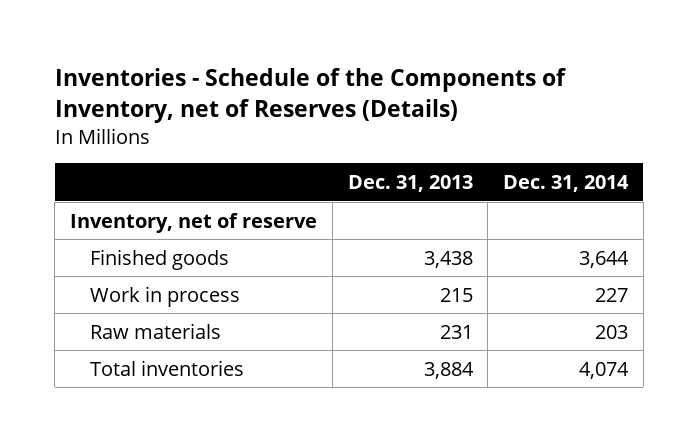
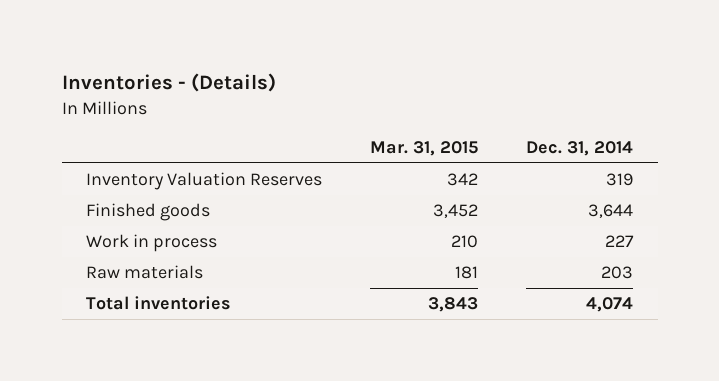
[54,67,566,123] Inventories - Schedule of the Components of Inventory, net of Reserves (Details) -> [61,73,276,93] Inventories - (Details)
[347,175,473,193] Dec. 31, 2013 -> none
none -> [370,140,479,156] Mar. 31, 2015
[70,212,318,233] Inventory, net of reserve -> none
none -> [85,172,322,191] Inventory Valuation Reserves

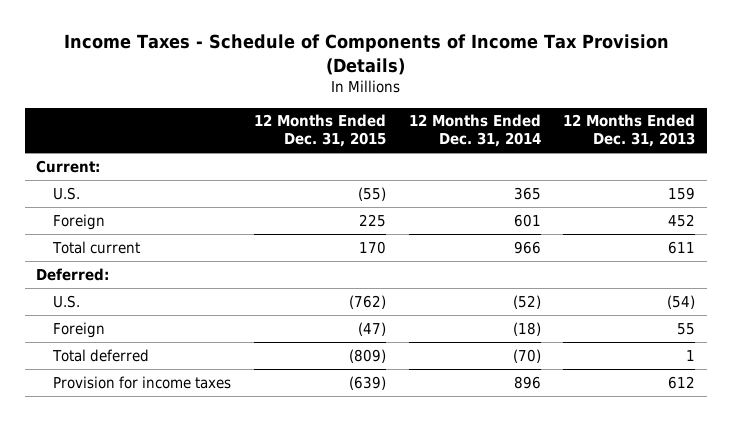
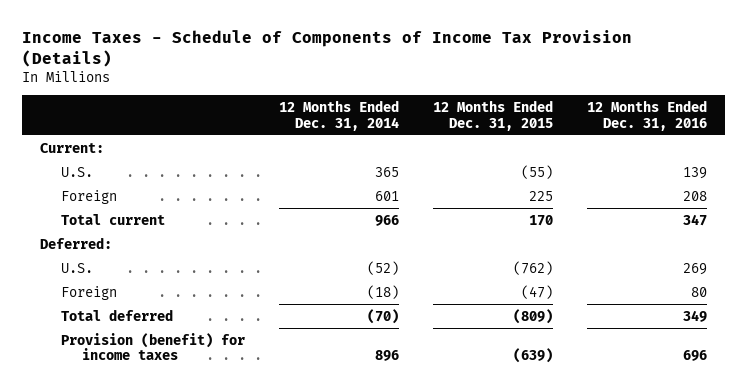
[563,114,696,148] 12 Months Ended Dec. 31, 2013 -> none
none -> [587,99,708,131] 12 Months Ended Dec. 31, 2016
[52,375,231,389] Provision for income taxes -> [60,332,245,361] Provision (benefit) for income taxes

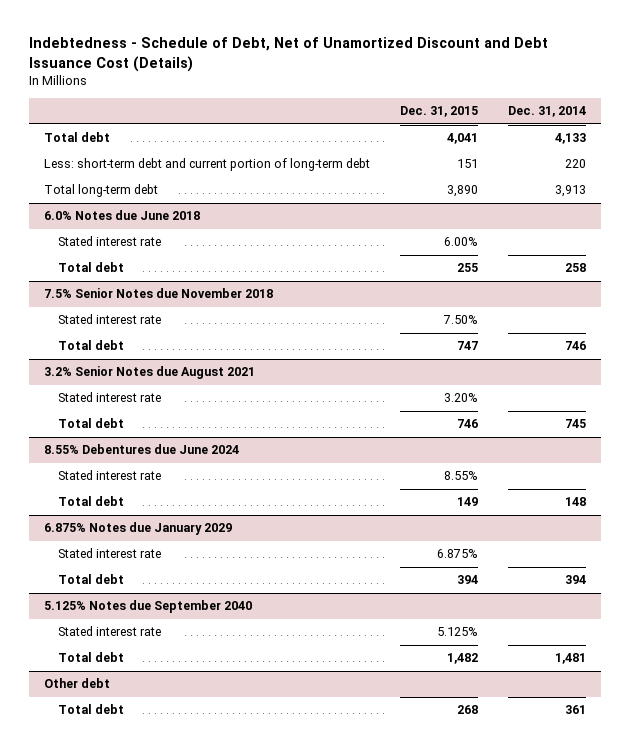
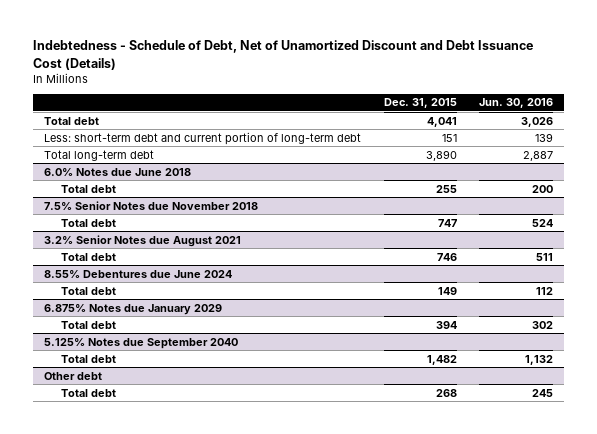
[507,106,586,118] Dec. 31, 2014 -> none
none -> [478,98,553,109] Jun. 30, 2016
[57,236,161,247] Stated interest rate -> none
[57,314,161,325] Stated interest rate -> none
[57,392,161,403] Stated interest rate -> none
[57,470,161,481] Stated interest rate -> none
[57,548,161,559] Stated interest rate -> none
[57,626,161,637] Stated interest rate -> none

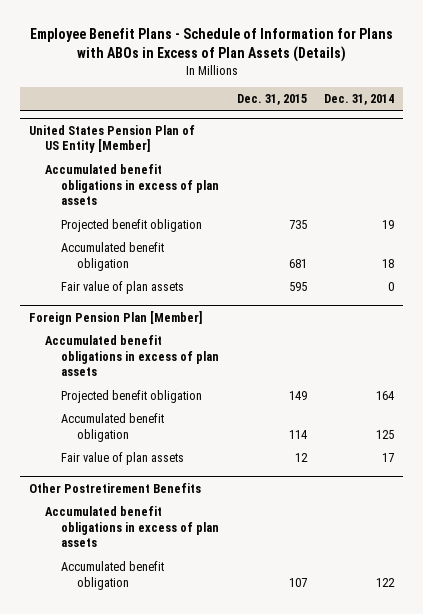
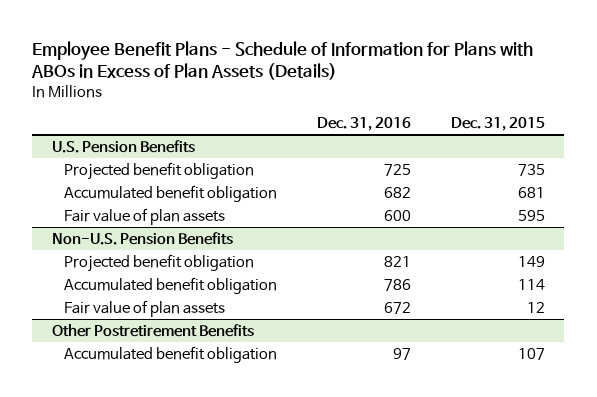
[324,94,395,106] Dec. 31, 2014 -> none
none -> [316,117,411,132] Dec. 31, 2016
[45,163,220,206] Accumulated benefit obligations in excess of plan assets -> none
[28,124,195,154] United States Pension Plan of US Entity [Member] -> [52,139,196,153] U.S. Pension Benefits
[45,334,220,377] Accumulated benefit obligations in excess of plan assets -> none
[28,310,202,325] Foreign Pension Plan [Member] -> [52,231,234,245] Non-U.S. Pension Benefits
[45,505,220,548] Accumulated benefit obligations in excess of plan assets -> none

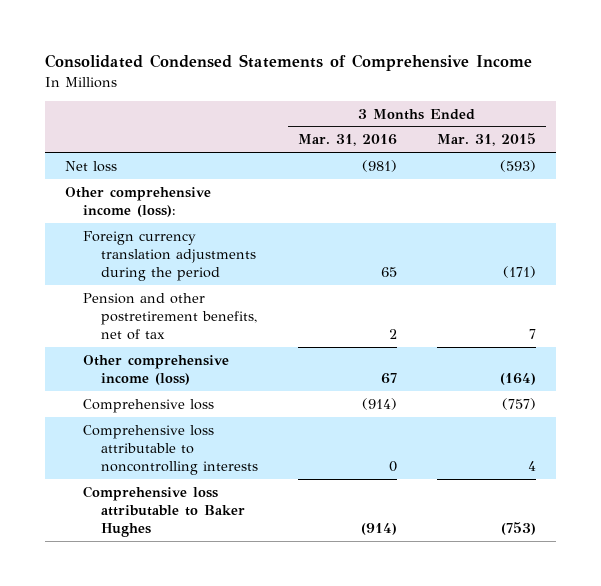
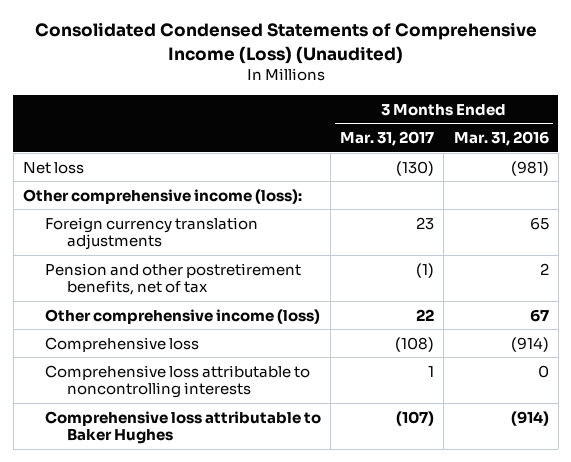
[44,54,532,72] Consolidated Condensed Statements of Comprehensive Income -> [34,22,537,64] Consolidated Condensed Statements of Comprehensive Income (Loss) (Unaudited)
[436,133,536,147] Mar. 31, 2015 -> none
none -> [340,131,435,147] Mar. 31, 2017
[82,230,256,281] Foreign currency translation adjustments during the period -> [44,216,258,251] Foreign currency translation adjustments

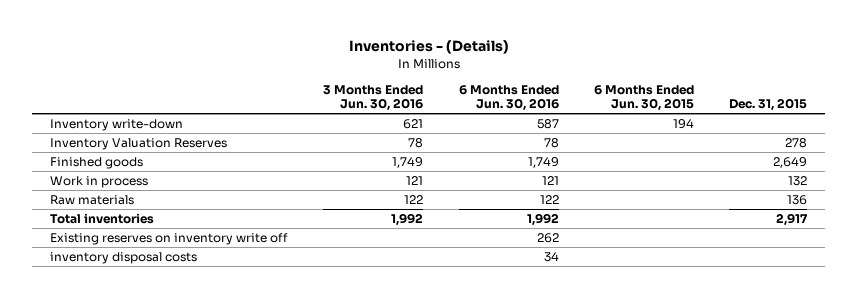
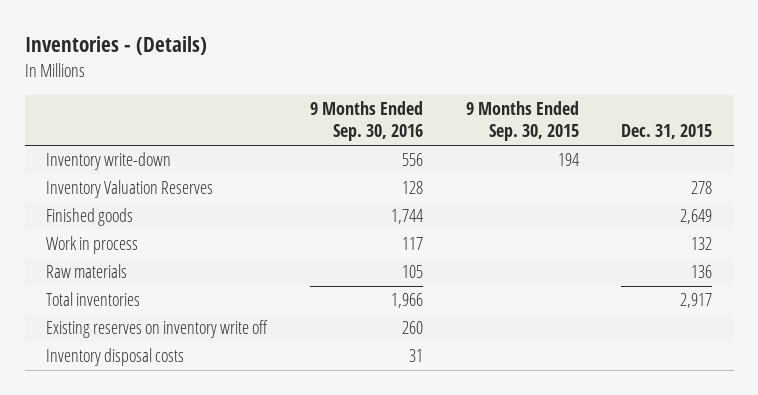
[323,84,424,112] 3 Months Ended Jun. 30, 2016 -> none
[458,84,559,112] 6 Months Ended Jun. 30, 2016 -> none
[593,84,694,112] 6 Months Ended Jun. 30, 2015 -> none
none -> [309,101,423,142] 9 Months Ended Sep. 30, 2016
none -> [465,101,579,142] 9 Months Ended Sep. 30, 2015
[49,252,197,265] inventory disposal costs -> [45,348,184,367] Inventory disposal costs

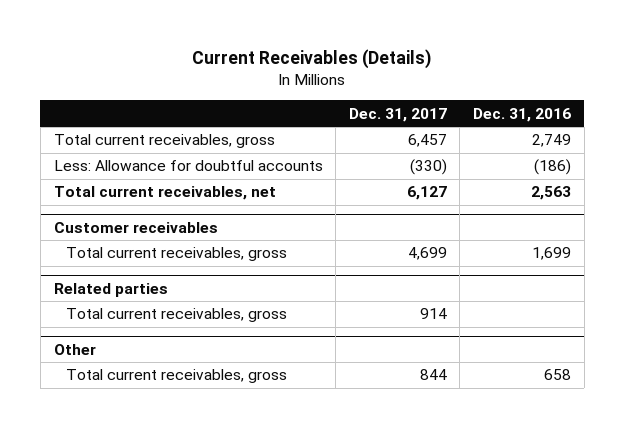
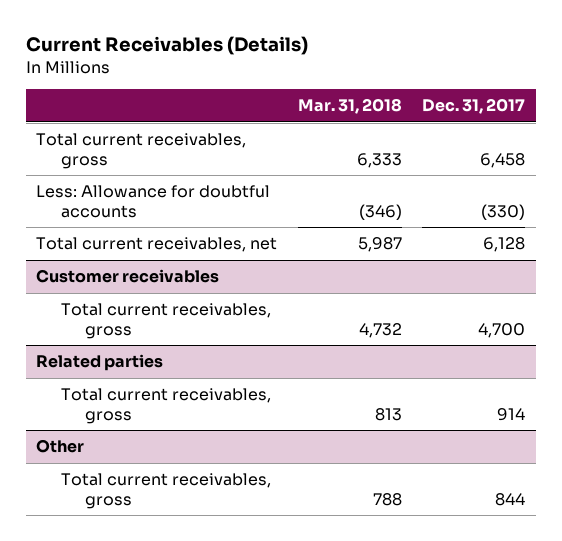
[472,107,571,122] Dec. 31, 2016 -> none
none -> [297,98,402,115] Mar. 31, 2018
[407,134,447,148] 6,457 -> [480,152,526,168] 6,458
[406,186,447,201] 6,127 -> [483,237,526,253] 6,128
[407,247,447,261] 4,699 -> [478,322,526,338] 4,700

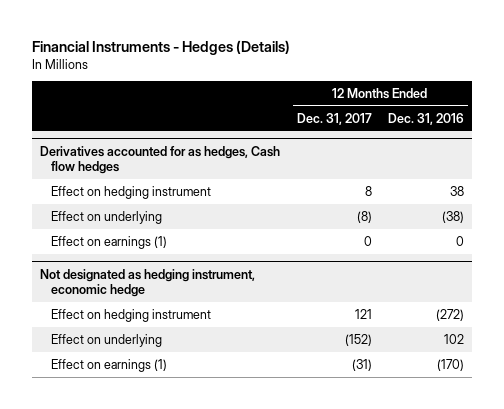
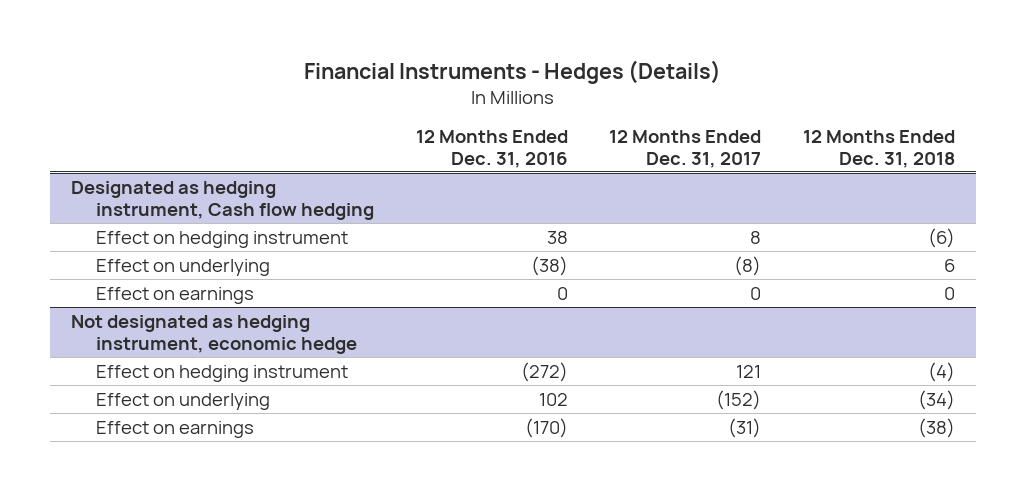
none -> [803,129,956,168] 12 Months Ended Dec. 31, 2018
[40,145,281,175] Derivatives accounted for as hedges, Cash flow hedges -> none
none -> [70,180,374,220] Designated as hedging instrument, Cash flow hedging
[50,235,167,249] Effect on earnings (1) -> [95,286,254,304] Effect on earnings
[50,358,167,372] Effect on earnings (1) -> [95,420,254,438] Effect on earnings

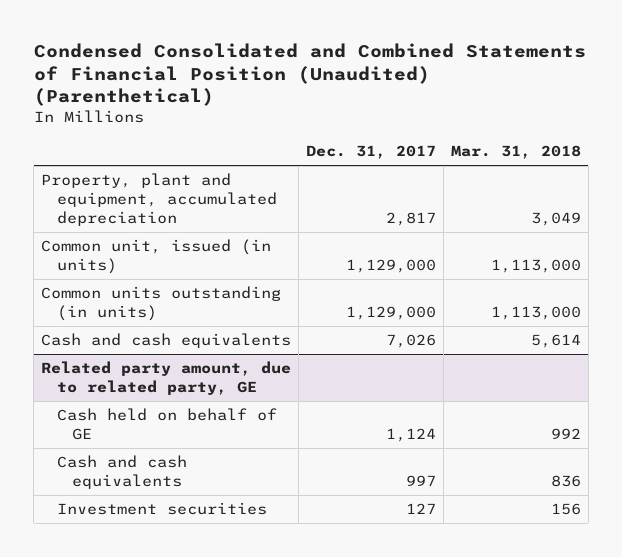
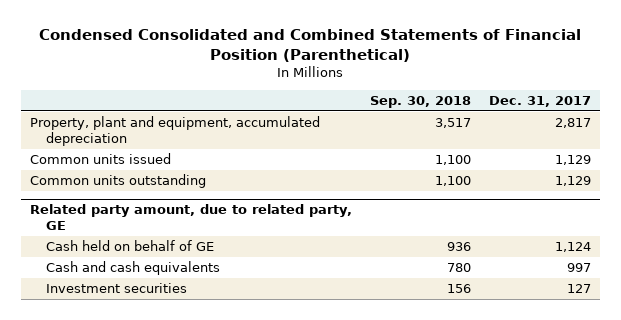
[33,42,586,107] Condensed Consolidated and Combined Statements of Financial Position (Unaudited) (Parenthetical) -> [39,29,582,62] Condensed Consolidated and Combined Statements of Financial Position (Parenthetical)
[450,145,581,160] Mar. 31, 2018 -> none
none -> [369,95,471,108] Sep. 30, 2018
[41,333,292,349] Cash and cash equivalents -> none
[41,239,272,275] Common unit, issued (in units) -> [29,153,171,165] Common units issued
[346,259,437,274] 1,129,000 -> [554,155,591,166] 1,129
[41,286,282,322] Common units outstanding (in units) -> [29,174,206,189] Common units outstanding
[346,306,437,321] 1,129,000 -> [554,176,591,187] 1,129

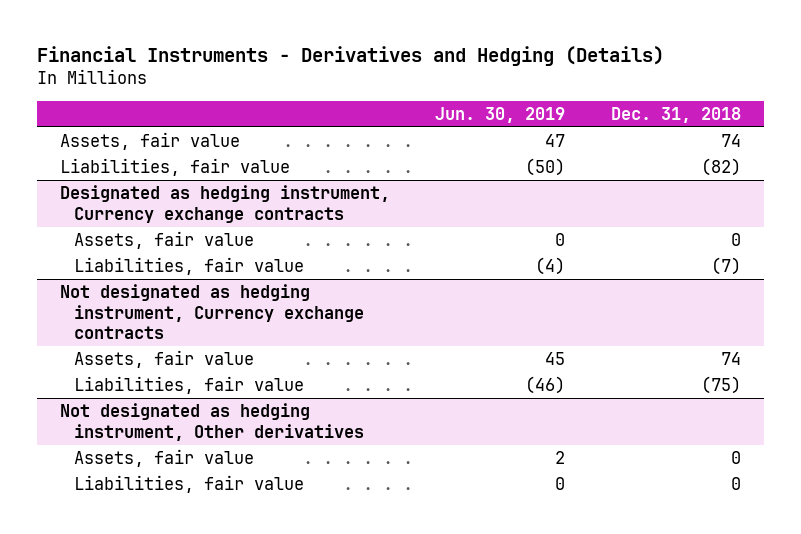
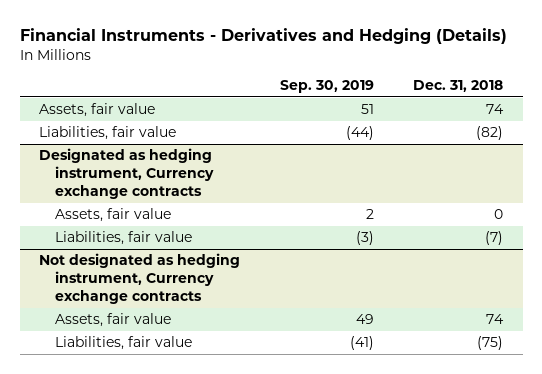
[435,106,566,123] Jun. 30, 2019 -> none
none -> [279,80,374,94] Sep. 30, 2019
[59,402,364,441] Not designated as hedging instrument, Other derivatives -> none
[73,448,254,467] Assets, fair value -> none
[73,474,304,493] Liabilities, fair value -> none

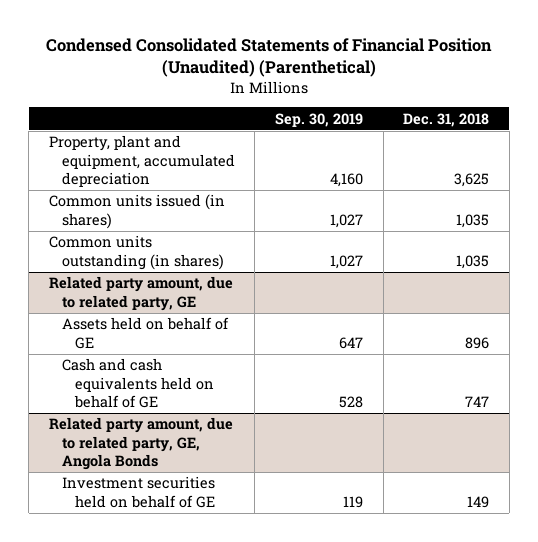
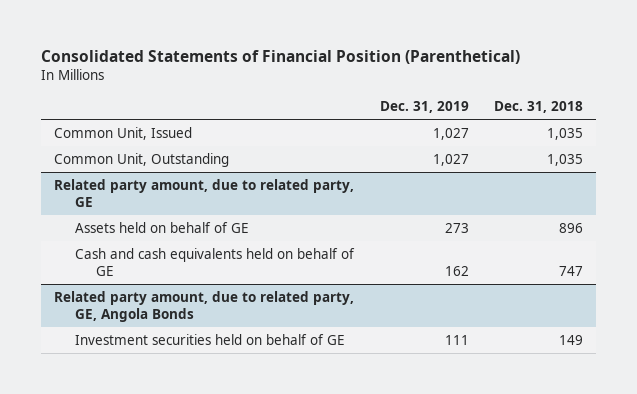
[45,38,492,78] Condensed Consolidated Statements of Financial Position (Unaudited) (Parenthetical) -> [41,49,521,64] Consolidated Statements of Financial Position (Parenthetical)
[274,112,363,127] Sep. 30, 2019 -> none
none -> [379,101,469,114] Dec. 31, 2019
[48,135,235,187] Property, plant and equipment, accumulated depreciation -> none
[48,194,225,229] Common units issued (in shares) -> [53,126,192,140] Common Unit, Issued
[48,235,224,270] Common units outstanding (in shares) -> [53,152,229,167] Common Unit, Outstanding

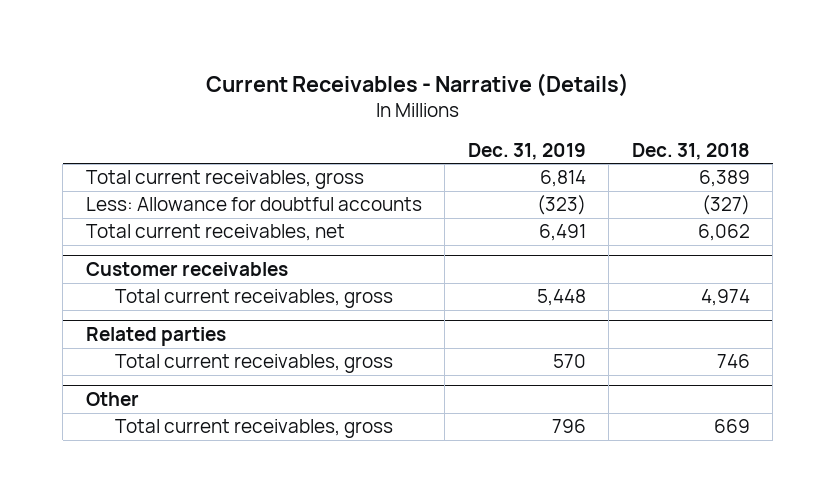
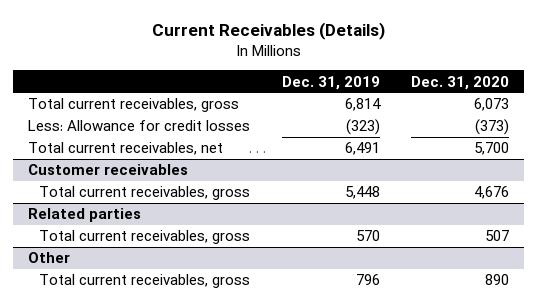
[205,72,629,97] Current Receivables - Narrative (Details) -> [151,21,385,40] Current Receivables (Details)
[631,142,750,160] Dec. 31, 2018 -> none
none -> [410,75,509,90] Dec. 31, 2020
[85,197,422,212] Less: Allowance for doubtful accounts -> [28,120,251,132] Less: Allowance for credit losses

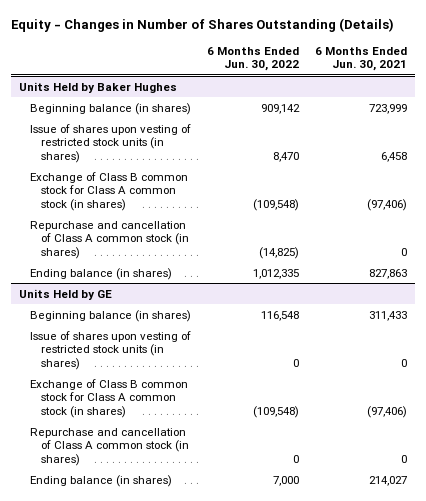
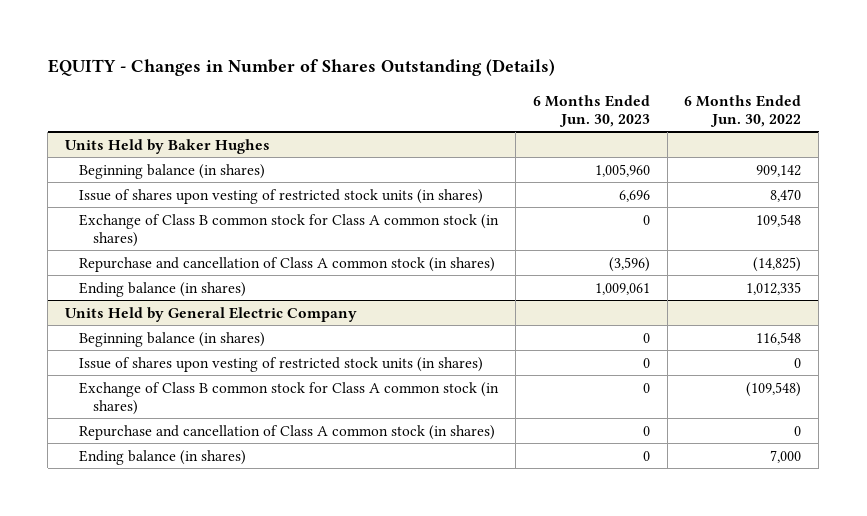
[10,17,394,32] Equity - Changes in Number of Shares Outstanding (Details) -> [47,59,555,77] EQUITY - Changes in Number of Shares Outstanding (Details)
[315,46,408,72] 6 Months Ended Jun. 30, 2021 -> none
none -> [532,94,650,127] 6 Months Ended Jun. 30, 2023
[253,198,300,211] (109,548) -> [756,213,802,227] 109,548
[18,288,112,300] Units Held by GE -> [65,306,358,322] Units Held by General Electric Company

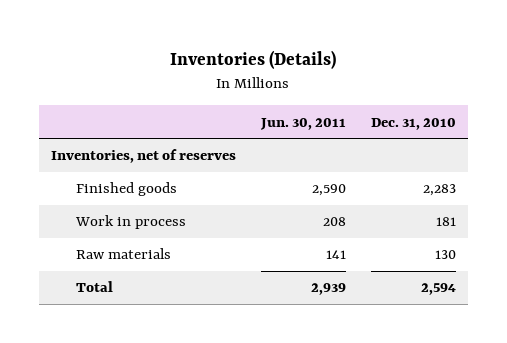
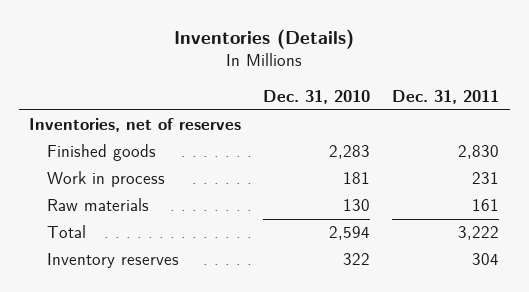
[259,117,346,130] Jun. 30, 2011 -> none
none -> [392,89,500,104] Dec. 31, 2011
none -> [47,253,180,269] Inventory reserves

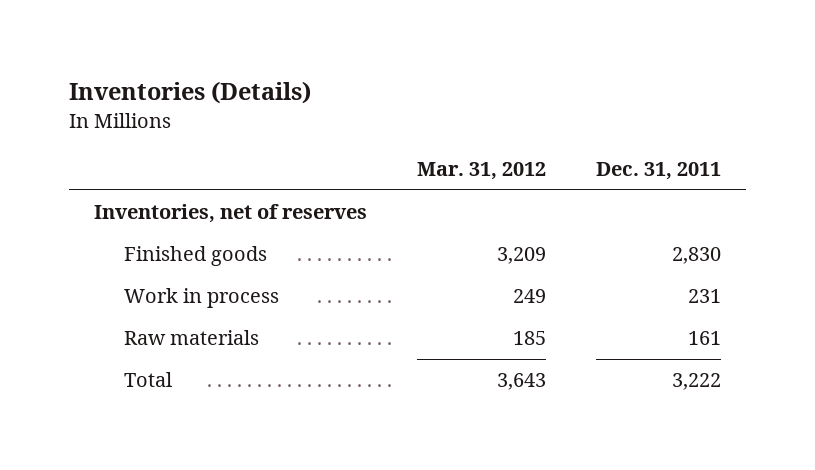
[263,89,371,104] Dec. 31, 2010 -> none
none -> [416,162,546,181] Mar. 31, 2012
[47,253,180,269] Inventory reserves -> none

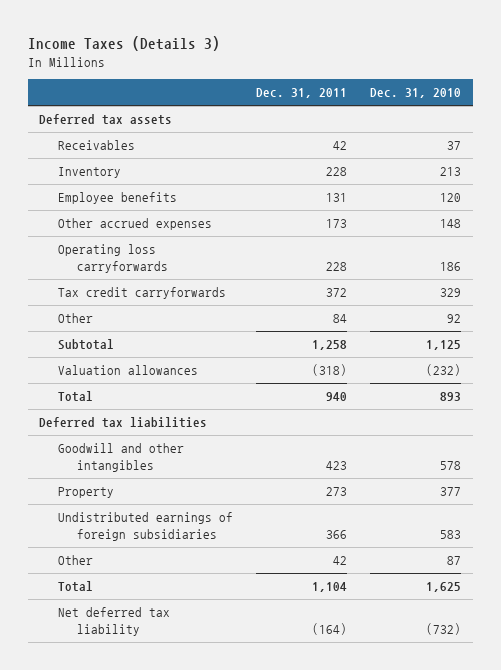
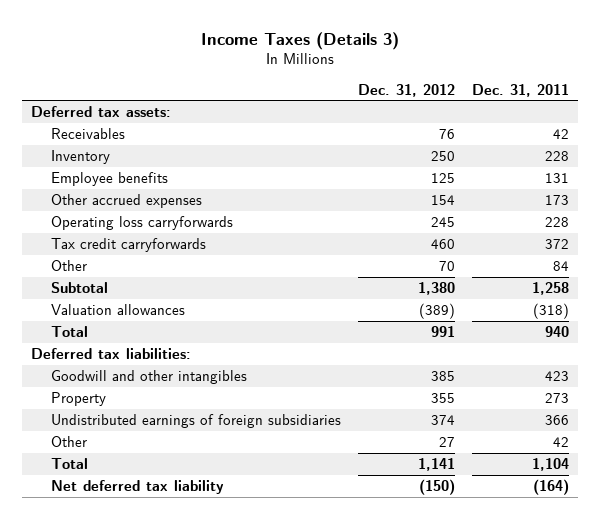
[370,88,462,99] Dec. 31, 2010 -> none
none -> [357,83,455,97] Dec. 31, 2012
[39,114,173,126] Deferred tax assets -> [30,105,171,117] Deferred tax assets:
[39,417,208,429] Deferred tax liabilities -> [30,347,191,359] Deferred tax liabilities:

